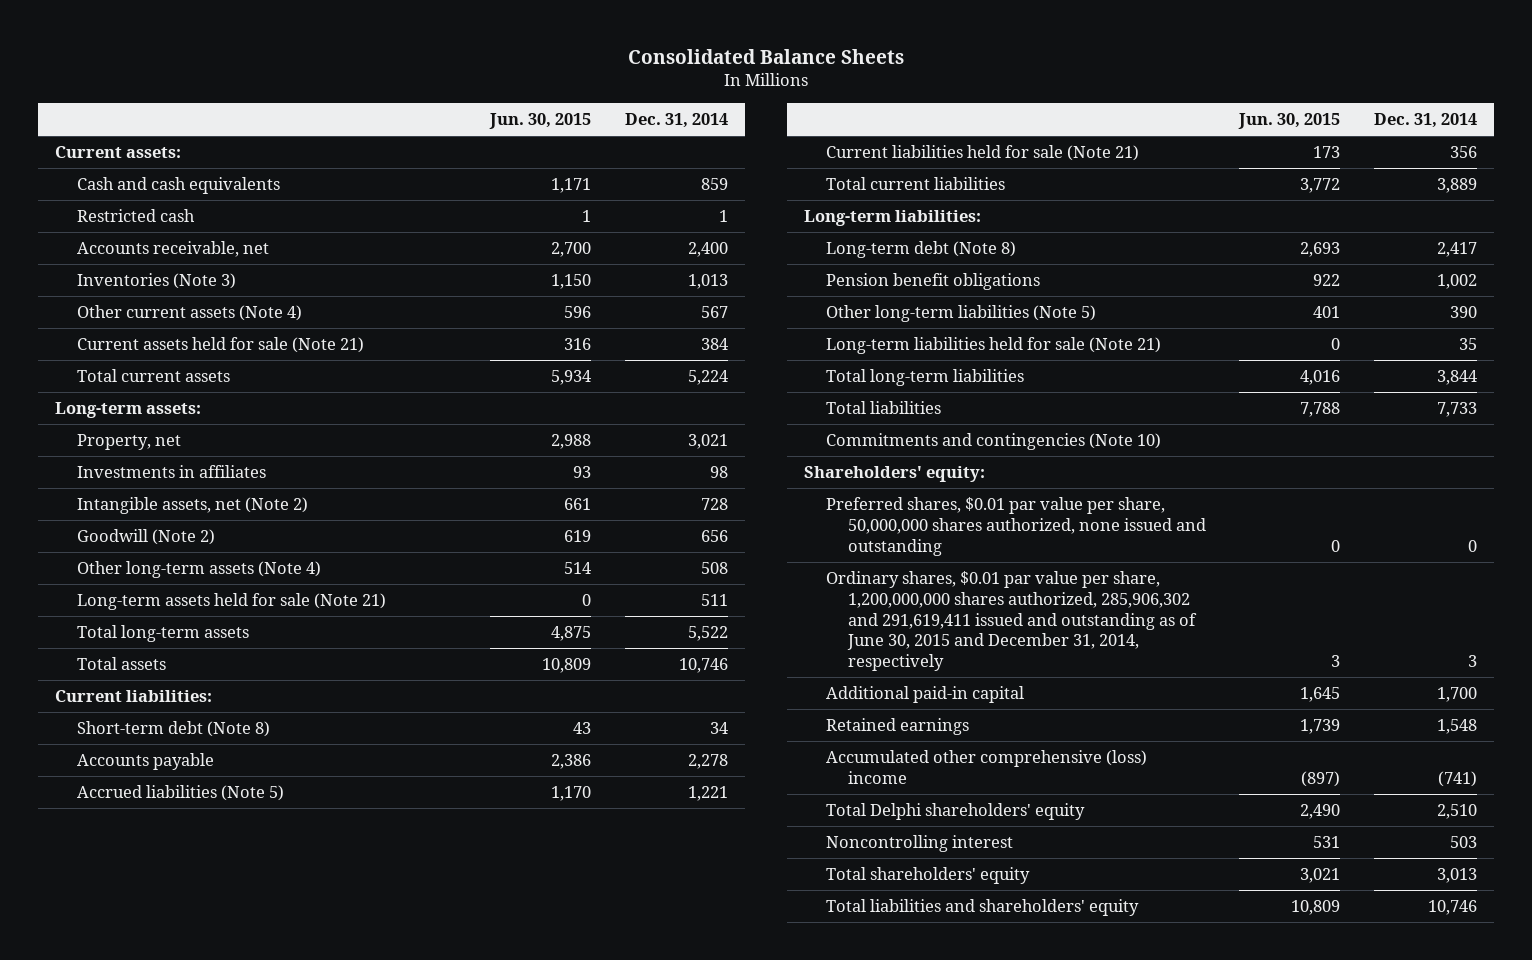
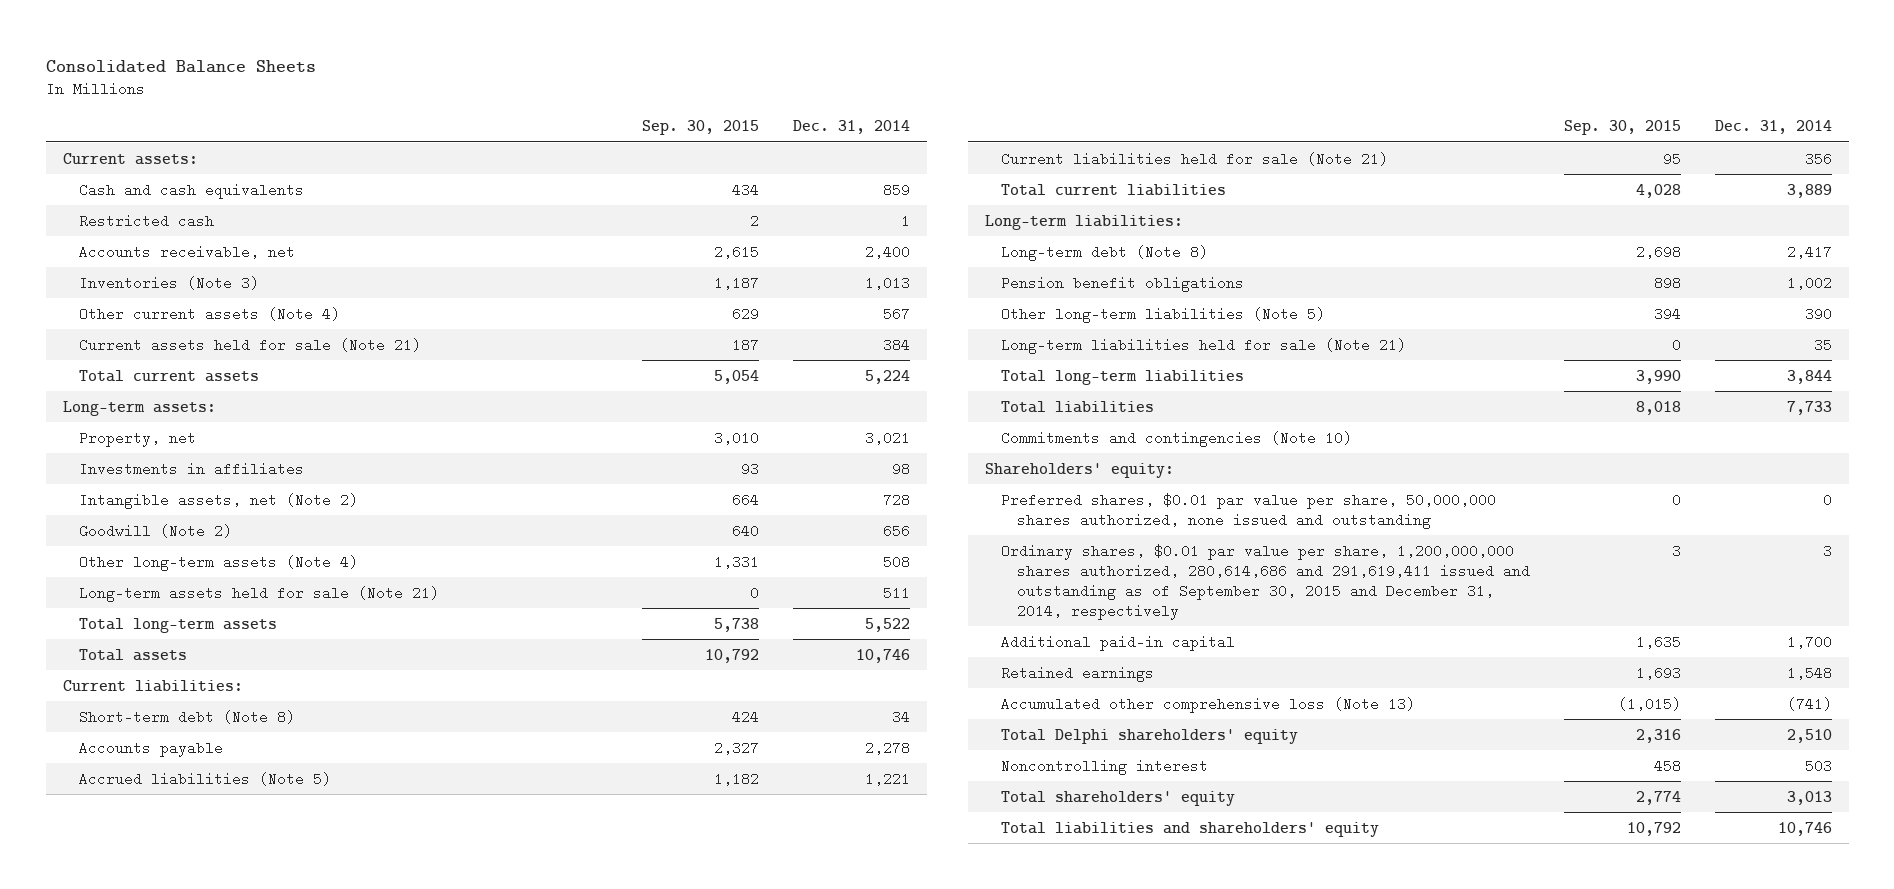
[489,112,592,129] Jun. 30, 2015 -> none
none -> [641,120,759,136] Sep. 30, 2015
[825,571,1197,672] Ordinary shares, $0.01 par value per share, 1,200,000,000 shares authorized, 285,906,302 and 291,619,411 issued and outstanding as of June 30, 2015 and December 31, 2014, respectively -> [1000,543,1531,620] Ordinary shares, $0.01 par value per share, 1,200,000,000 shares authorized, 280,614,686 and 291,619,411 issued and outstanding as of September 30, 2015 and December 31, 2014, respectively
[825,750,1147,784] Accumulated other comprehensive (loss) income -> [1000,696,1415,713] Accumulated other comprehensive loss (Note 13)

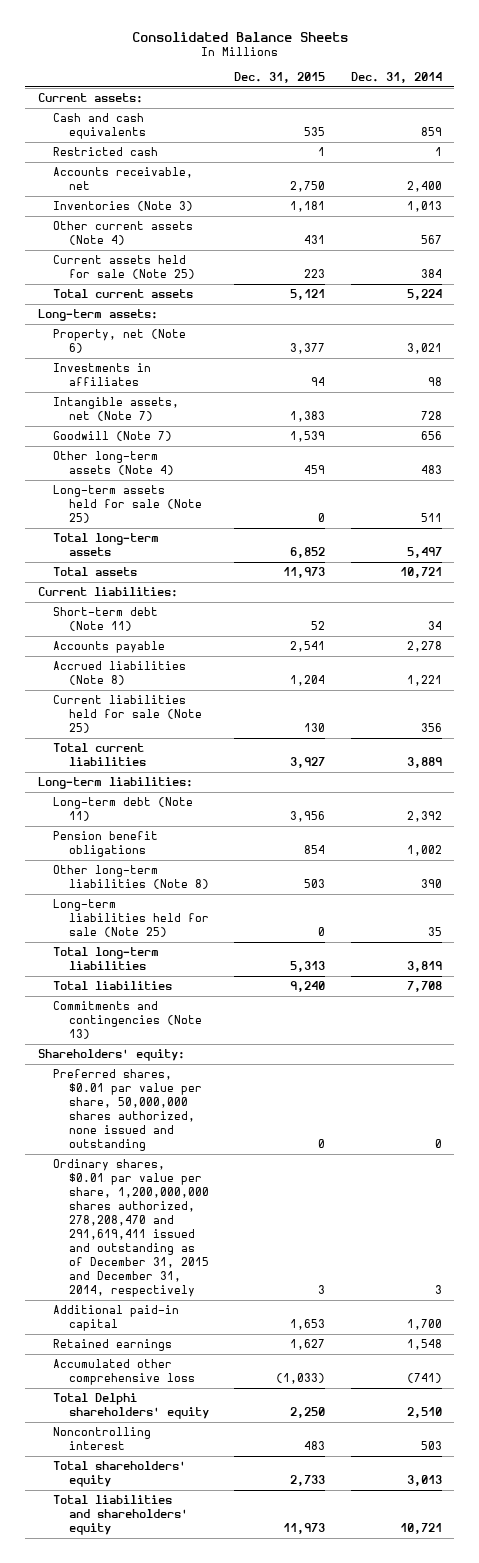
[641,120,759,136] Sep. 30, 2015 -> none
none -> [234,72,326,84] Dec. 31, 2015
[79,337,422,352] Current assets held for sale (Note 21) -> [53,254,195,279] Current assets held for sale (Note 25)
[79,430,197,447] Property, net -> [53,328,187,353] Property, net (Note 6)
[79,492,359,509] Intangible assets, net (Note 2) -> [53,396,180,421] Intangible assets, net (Note 7)
[79,523,233,538] Goodwill (Note 2) -> [53,430,173,441] Goodwill (Note 7)
[882,554,910,569] 508 -> [420,464,442,474] 483
[79,585,440,602] Long-term assets held for sale (Note 21) -> [53,484,202,523] Long-term assets held for sale (Note 25)
[864,617,910,632] 5,522 -> [406,546,442,558] 5,497
[855,648,910,663] 10,746 -> [399,566,442,578] 10,721
[79,709,296,724] Short-term debt (Note 8) -> [53,606,159,631] Short-term debt (Note 11)
[79,771,332,786] Accrued liabilities (Note 5) -> [53,660,187,685] Accrued liabilities (Note 8)
[1000,151,1388,166] Current liabilities held for sale (Note 21) -> [53,694,202,733] Current liabilities held for sale (Note 25)
[1000,244,1208,261] Long-term debt (Note 8) -> [53,796,194,821] Long-term debt (Note 11)
[1786,244,1832,259] 2,417 -> [406,810,442,822] 2,392
[1000,306,1325,323] Other long-term liabilities (Note 5) -> [53,864,209,889] Other long-term liabilities (Note 8)
[1000,337,1406,354] Long-term liabilities held for sale (Note 21) -> [53,898,209,937] Long-term liabilities held for sale (Note 25)
[1786,369,1832,384] 3,844 -> [406,960,442,972] 3,819
[1786,400,1832,415] 7,733 -> [406,980,442,992] 7,708
[1000,430,1352,447] Commitments and contingencies (Note 10) -> [53,1000,202,1039] Commitments and contingencies (Note 13)
[1000,543,1531,620] Ordinary shares, $0.01 par value per share, 1,200,000,000 shares authorized, 280,614,686 and 291,619,411 issued and outstanding as of September 30, 2015 and December 31, 2014, respectively -> [53,1158,209,1297] Ordinary shares, $0.01 par value per share, 1,200,000,000 shares authorized, 278,208,470 and 291,619,411 issued and outstanding as of December 31, 2015 and December 31, 2014, respectively
[1000,696,1415,713] Accumulated other comprehensive loss (Note 13) -> [53,1358,195,1385] Accumulated other comprehensive loss
[1777,821,1832,836] 10,746 -> [399,1522,442,1534] 10,721

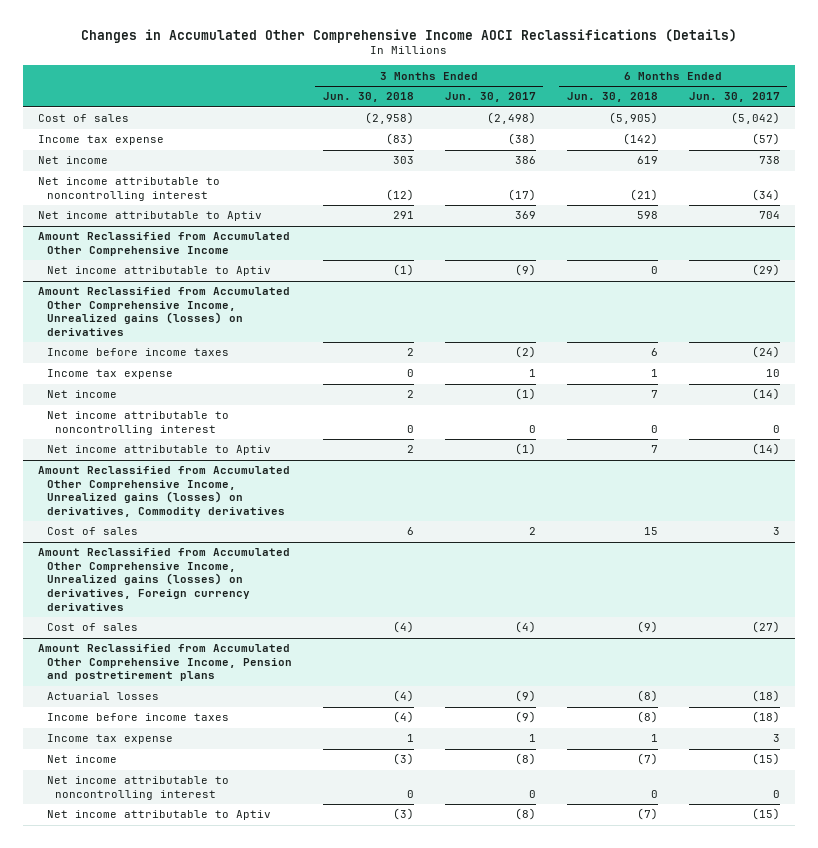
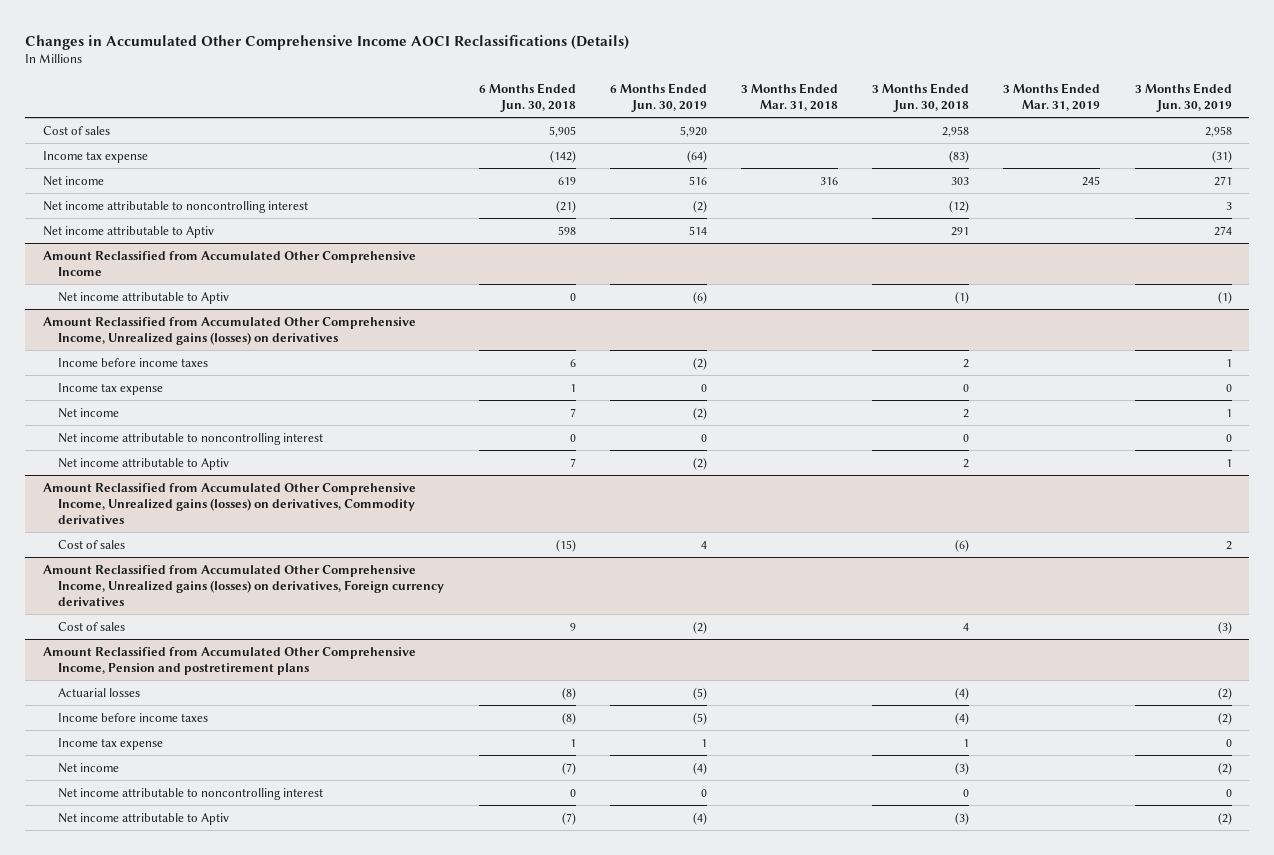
[444,92,536,103] Jun. 30, 2017 -> none
[688,92,780,103] Jun. 30, 2017 -> none
none -> [609,83,707,113] 6 Months Ended Jun. 30, 2019
none -> [740,83,838,112] 3 Months Ended Mar. 31, 2018
none -> [1003,83,1101,112] 3 Months Ended Mar. 31, 2019
none -> [1134,83,1232,113] 3 Months Ended Jun. 30, 2019
[364,112,414,125] (2,958) -> [942,125,970,137] 2,958
[608,112,658,125] (5,905) -> [548,125,576,137] 5,905
[406,527,414,536] 6 -> [955,538,970,552] (6)
[643,527,658,536] 15 -> [555,538,576,552] (15)
[392,621,414,634] (4) -> [963,622,970,631] 4
[636,621,658,634] (9) -> [569,622,576,631] 9

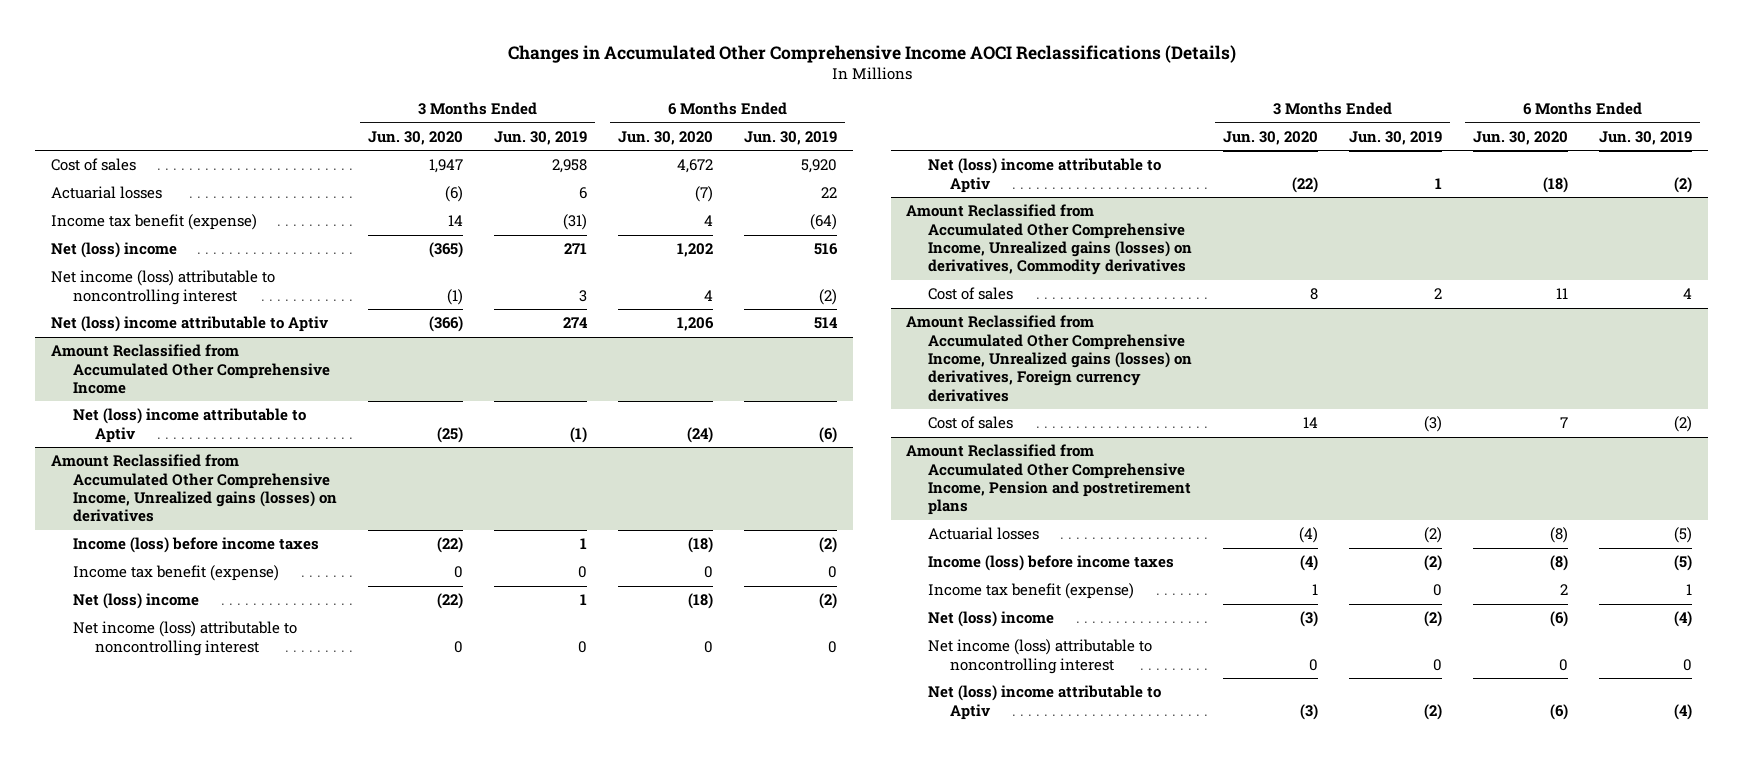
[478,83,576,113] 6 Months Ended Jun. 30, 2018 -> none
[740,83,838,112] 3 Months Ended Mar. 31, 2018 -> none
[872,83,970,113] 3 Months Ended Jun. 30, 2018 -> none
[1003,83,1101,112] 3 Months Ended Mar. 31, 2019 -> none
none -> [368,130,464,145] Jun. 30, 2020
none -> [618,130,714,145] Jun. 30, 2020
none -> [50,186,162,200] Actuarial losses
[42,150,148,163] Income tax expense -> [50,214,257,231] Income tax benefit (expense)
[42,175,104,186] Net income -> [50,242,177,259] Net (loss) income
[42,200,308,213] Net income attributable to noncontrolling interest -> [50,270,275,305] Net income (loss) attributable to noncontrolling interest
[42,225,214,238] Net income attributable to Aptiv -> [50,316,329,333] Net (loss) income attributable to Aptiv
[58,291,230,304] Net income attributable to Aptiv -> [73,408,307,443] Net (loss) income attributable to Aptiv
[58,357,209,367] Income before income taxes -> [73,537,320,554] Income (loss) before income taxes
[58,382,164,395] Income tax expense -> [73,565,280,582] Income tax benefit (expense)
[58,407,120,418] Net income -> [73,593,200,610] Net (loss) income
[58,432,324,445] Net income attributable to noncontrolling interest -> [73,621,298,656] Net income (loss) attributable to noncontrolling interest
[58,457,230,470] Net income attributable to Aptiv -> [928,158,1162,193] Net (loss) income attributable to Aptiv
[58,712,209,722] Income before income taxes -> [928,555,1175,572] Income (loss) before income taxes
[58,737,164,750] Income tax expense -> [928,583,1135,600] Income tax benefit (expense)
[58,762,120,773] Net income -> [928,611,1055,628] Net (loss) income
[58,787,324,800] Net income attributable to noncontrolling interest -> [928,639,1153,674] Net income (loss) attributable to noncontrolling interest
[58,812,230,825] Net income attributable to Aptiv -> [928,685,1162,720] Net (loss) income attributable to Aptiv

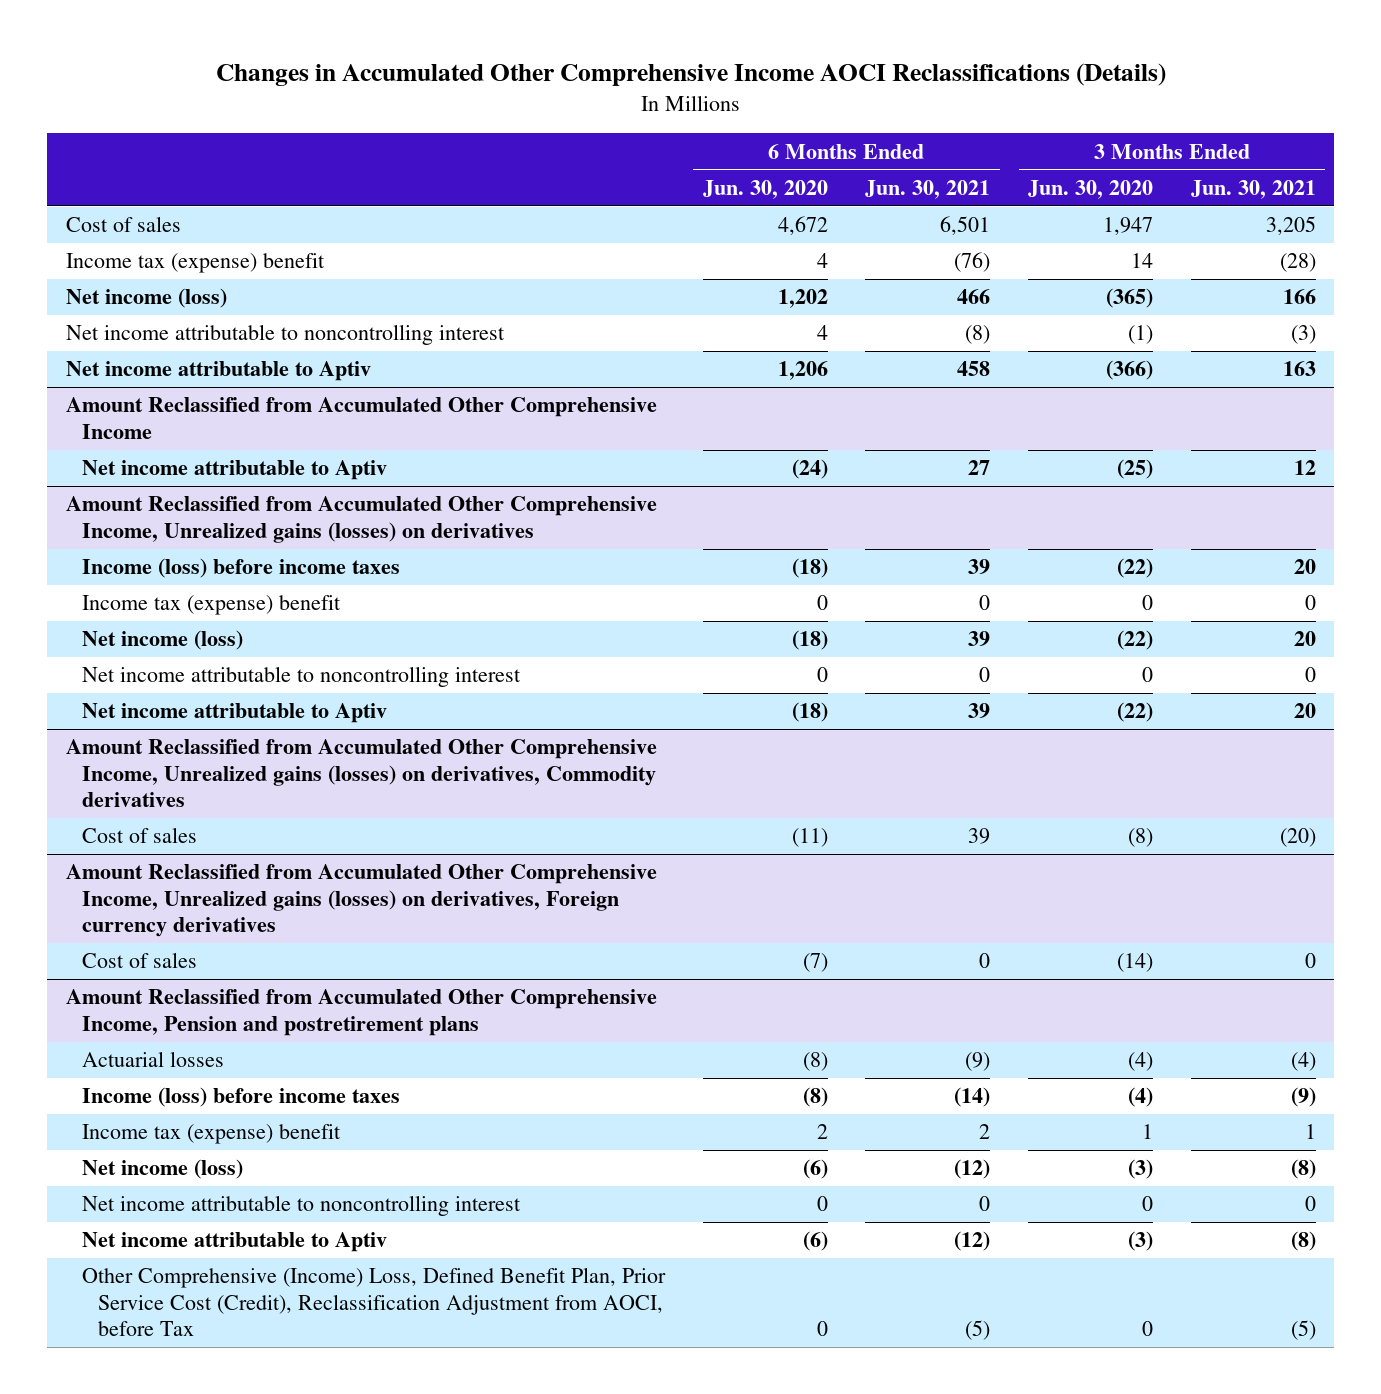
[494,130,588,145] Jun. 30, 2019 -> none
[744,130,838,145] Jun. 30, 2019 -> none
none -> [865,180,991,200] Jun. 30, 2021
none -> [1190,180,1316,200] Jun. 30, 2021
[50,186,162,200] Actuarial losses -> none
[50,214,257,231] Income tax benefit (expense) -> [65,253,325,274] Income tax (expense) benefit
[50,242,177,259] Net (loss) income -> [65,288,227,309] Net income (loss)
[50,270,275,305] Net income (loss) attributable to noncontrolling interest -> [65,324,505,346] Net income attributable to noncontrolling interest
[50,316,329,333] Net (loss) income attributable to Aptiv -> [65,361,371,382] Net income attributable to Aptiv
[73,408,307,443] Net (loss) income attributable to Aptiv -> [81,460,387,481] Net income attributable to Aptiv
[73,565,280,582] Income tax benefit (expense) -> [81,595,341,616] Income tax (expense) benefit
[73,593,200,610] Net (loss) income -> [81,630,243,651] Net income (loss)
[73,621,298,656] Net income (loss) attributable to noncontrolling interest -> [81,666,521,688] Net income attributable to noncontrolling interest
[928,158,1162,193] Net (loss) income attributable to Aptiv -> [81,703,387,724] Net income attributable to Aptiv
[1310,288,1319,301] 8 -> [1127,828,1153,848] (8)
[1556,288,1569,300] 11 -> [791,828,828,848] (11)
[1303,417,1319,429] 14 -> [1116,953,1153,973] (14)
[1560,417,1569,429] 7 -> [802,953,828,973] (7)
[928,583,1135,600] Income tax benefit (expense) -> [81,1124,341,1145] Income tax (expense) benefit
[928,611,1055,628] Net (loss) income -> [81,1159,243,1180] Net income (loss)
[928,639,1153,674] Net income (loss) attributable to noncontrolling interest -> [81,1195,521,1217] Net income attributable to noncontrolling interest
[928,685,1162,720] Net (loss) income attributable to Aptiv -> [81,1232,387,1253] Net income attributable to Aptiv
none -> [81,1267,666,1337] Other Comprehensive (Income) Loss, Defined Benefit Plan, Prior Service Cost (Credit), Reclassification Adjustment from AOCI, before Tax

